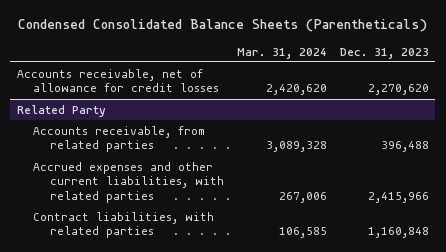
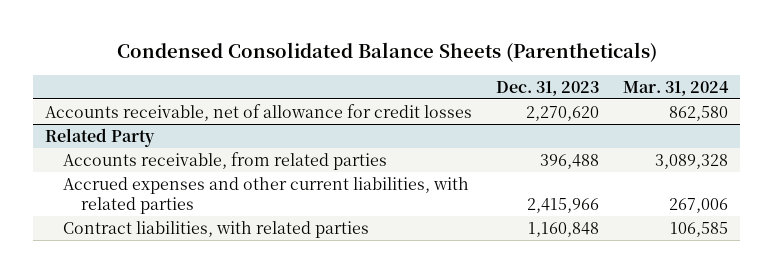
[265,84,327,96] 2,420,620 -> [669,106,729,122] 862,580

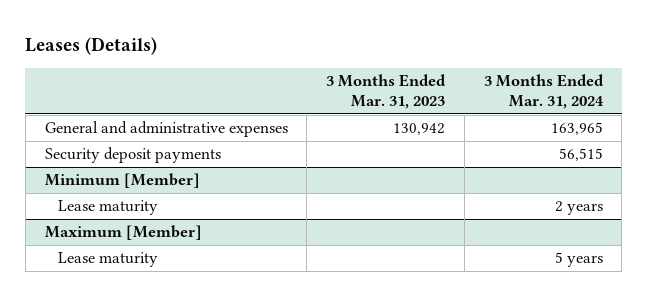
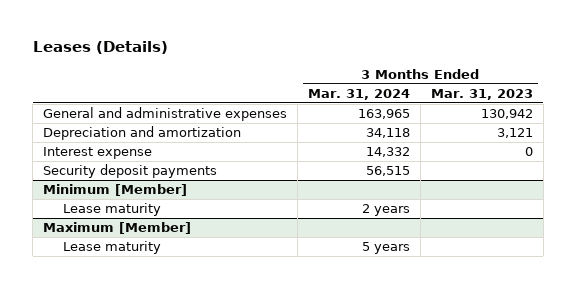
none -> [43,126,242,141] Depreciation and amortization
none -> [43,147,153,160] Interest expense

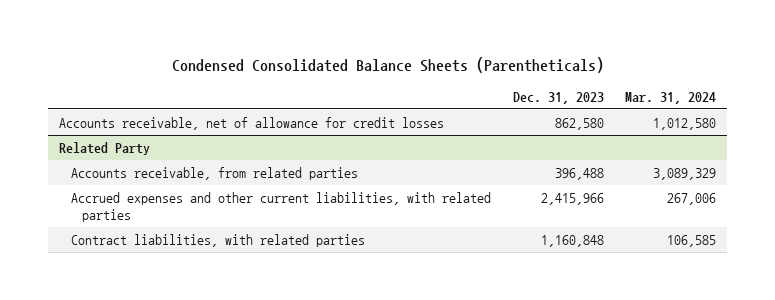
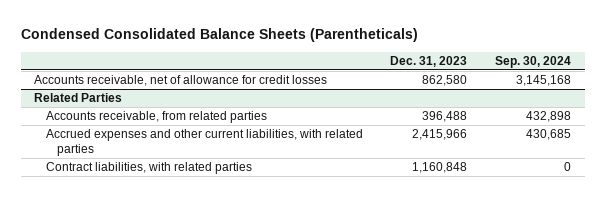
[625,91,717,104] Mar. 31, 2024 -> none
none -> [494,55,571,68] Sep. 30, 2024
[59,141,151,155] Related Party -> [34,93,123,103] Related Parties

